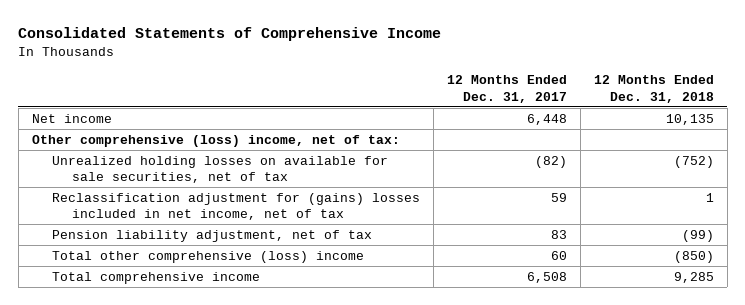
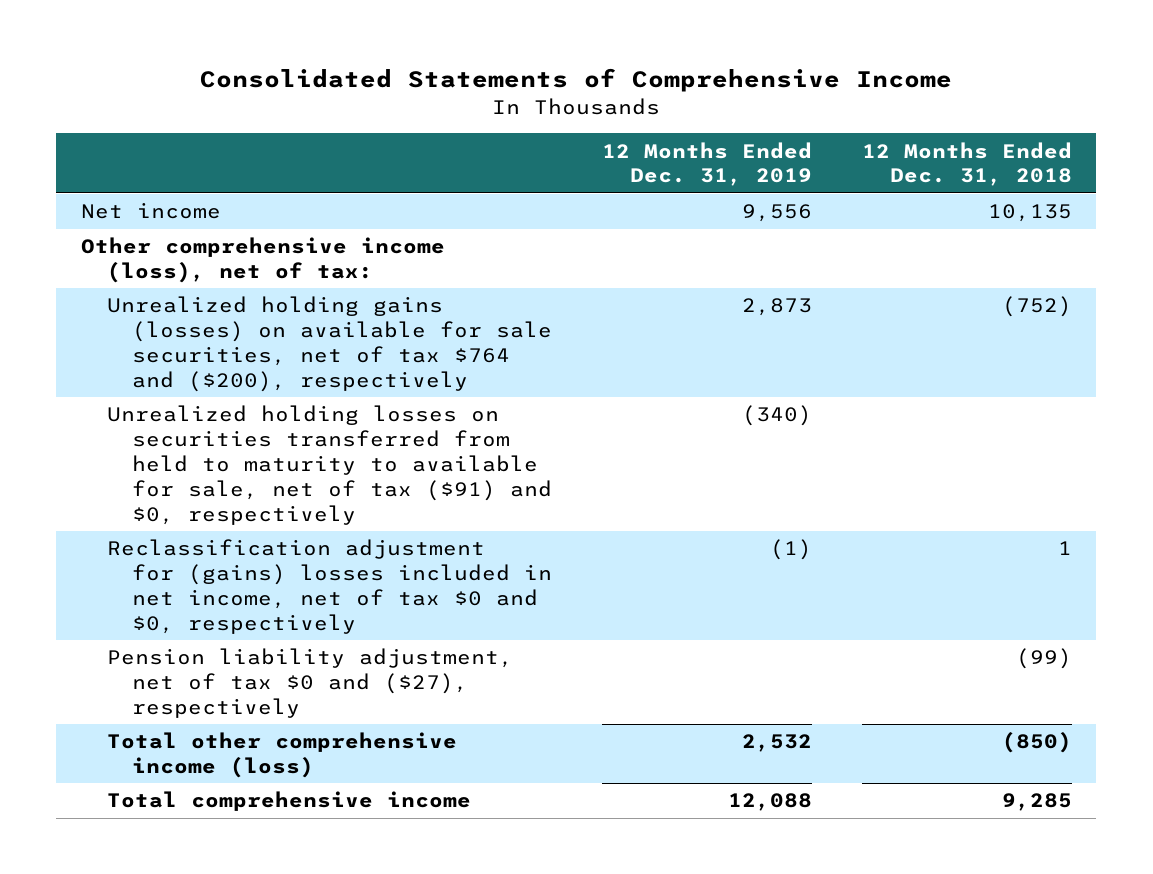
[446,74,567,103] 12 Months Ended Dec. 31, 2017 -> none
none -> [601,141,812,187] 12 Months Ended Dec. 31, 2019
[31,134,400,147] Other comprehensive (loss) income, net of tax: -> [81,237,446,284] Other comprehensive income (loss), net of tax:
[51,155,388,184] Unrealized holding losses on available for sale securities, net of tax -> [106,296,553,392] Unrealized holding gains (losses) on available for sale securities, net of tax $764 and ($200), respectively
none -> [106,405,553,525] Unrealized holding losses on securities transferred from held to maturity to available for sale, net of tax ($91) and $0, respectively
[51,192,420,221] Reclassification adjustment for (gains) losses included in net income, net of tax -> [106,539,553,634] Reclassification adjustment for (gains) losses included in net income, net of tax $0 and $0, respectively
[51,229,372,242] Pension liability adjustment, net of tax -> [106,648,513,718] Pension liability adjustment, net of tax $0 and ($27), respectively
[51,250,364,263] Total other comprehensive (loss) income -> [106,732,457,779] Total other comprehensive income (loss)

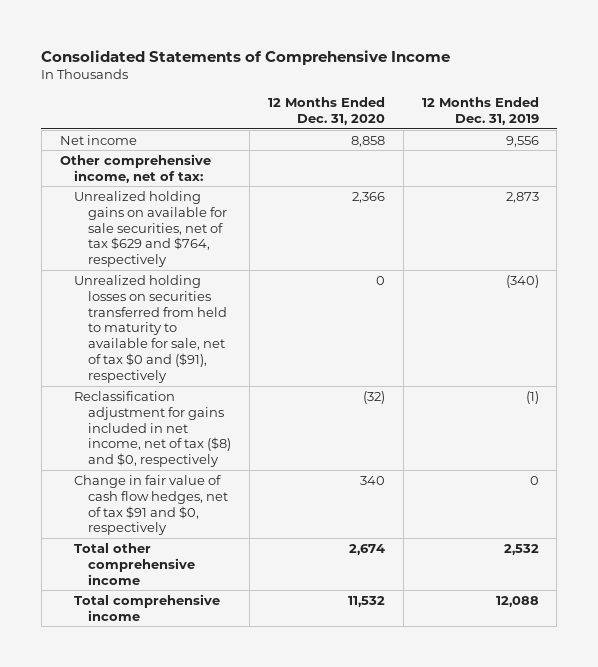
[861,141,1072,187] 12 Months Ended Dec. 31, 2018 -> none
none -> [267,97,385,125] 12 Months Ended Dec. 31, 2020
[106,648,513,718] Pension liability adjustment, net of tax $0 and ($27), respectively -> none
[81,237,446,284] Other comprehensive income (loss), net of tax: -> [59,153,211,183] Other comprehensive income, net of tax:
[106,296,553,392] Unrealized holding gains (losses) on available for sale securities, net of tax $764 and ($200), respectively -> [73,190,228,268] Unrealized holding gains on available for sale securities, net of tax $629 and $764, respectively
[106,405,553,525] Unrealized holding losses on securities transferred from held to maturity to available for sale, net of tax ($91) and $0, respectively -> [73,274,228,384] Unrealized holding losses on securities transferred from held to maturity to available for sale, net of tax $0 and ($91), respectively
[106,539,553,634] Reclassification adjustment for (gains) losses included in net income, net of tax $0 and $0, respectively -> [73,390,232,468] Reclassification adjustment for gains included in net income, net of tax ($8) and $0, respectively
none -> [73,474,229,536] Change in fair value of cash flow hedges, net of tax $91 and $0, respectively
[106,732,457,779] Total other comprehensive income (loss) -> [73,542,196,585] Total other comprehensive income

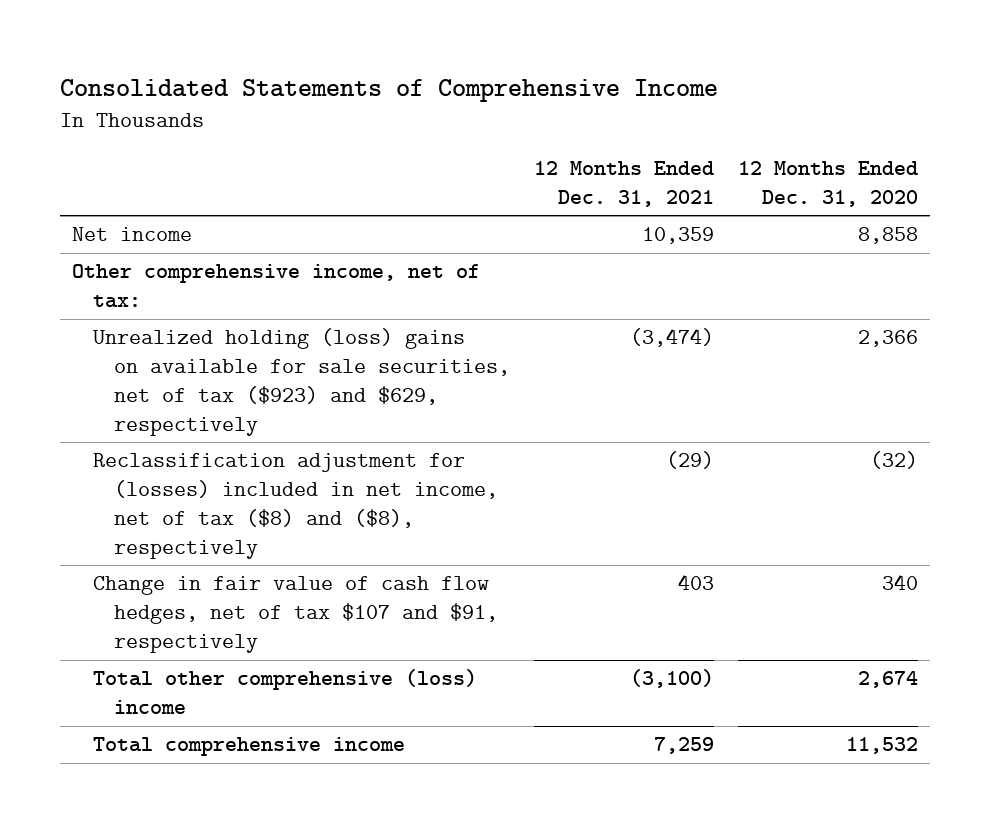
[421,97,539,125] 12 Months Ended Dec. 31, 2019 -> none
none -> [533,161,714,208] 12 Months Ended Dec. 31, 2021
[73,190,228,268] Unrealized holding gains on available for sale securities, net of tax $629 and $764, respectively -> none
[73,274,228,384] Unrealized holding losses on securities transferred from held to maturity to available for sale, net of tax $0 and ($91), respectively -> [92,328,510,437] Unrealized holding (loss) gains on available for sale securities, net of tax ($923) and $629, respectively
[375,275,385,285] 0 -> [857,330,918,348] 2,366
[73,390,232,468] Reclassification adjustment for gains included in net income, net of tax ($8) and $0, respectively -> [92,453,498,560] Reclassification adjustment for (losses) included in net income, net of tax ($8) and ($8), respectively
[73,474,229,536] Change in fair value of cash flow hedges, net of tax $91 and $0, respectively -> [92,576,498,654] Change in fair value of cash flow hedges, net of tax $107 and $91, respectively
[73,542,196,585] Total other comprehensive income -> [92,669,477,715] Total other comprehensive (loss) income

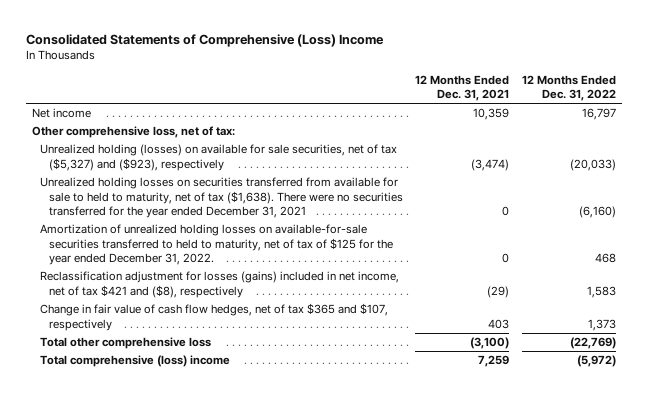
[59,78,718,102] Consolidated Statements of Comprehensive Income -> [25,33,384,47] Consolidated Statements of Comprehensive (Loss) Income
[737,161,918,208] 12 Months Ended Dec. 31, 2020 -> none
none -> [521,74,616,102] 12 Months Ended Dec. 31, 2022
[71,264,480,309] Other comprehensive income, net of tax: -> [32,126,236,139] Other comprehensive loss, net of tax:
[92,328,510,437] Unrealized holding (loss) gains on available for sale securities, net of tax ($923) and $629, respectively -> [40,144,398,171] Unrealized holding (losses) on available for sale securities, net of tax ($5,327) and ($923), respectively
none -> [40,177,403,218] Unrealized holding losses on securities transferred from available for sale to held to maturity, net of tax ($1,638). There were no securities transferred for the year ended December 31, 2021
none -> [40,224,393,265] Amortization of unrealized holding losses on available-for-sale securities transferred to held to maturity, net of tax of $125 for the year ended December 31, 2022.
[92,453,498,560] Reclassification adjustment for (losses) included in net income, net of tax ($8) and ($8), respectively -> [40,271,400,298] Reclassification adjustment for losses (gains) included in net income, net of tax $421 and ($8), respectively
[92,576,498,654] Change in fair value of cash flow hedges, net of tax $107 and $91, respectively -> [40,303,389,331] Change in fair value of cash flow hedges, net of tax $365 and $107, respectively
[92,669,477,715] Total other comprehensive (loss) income -> [40,337,212,350] Total other comprehensive loss
[92,737,405,757] Total comprehensive income -> [40,355,231,368] Total comprehensive (loss) income

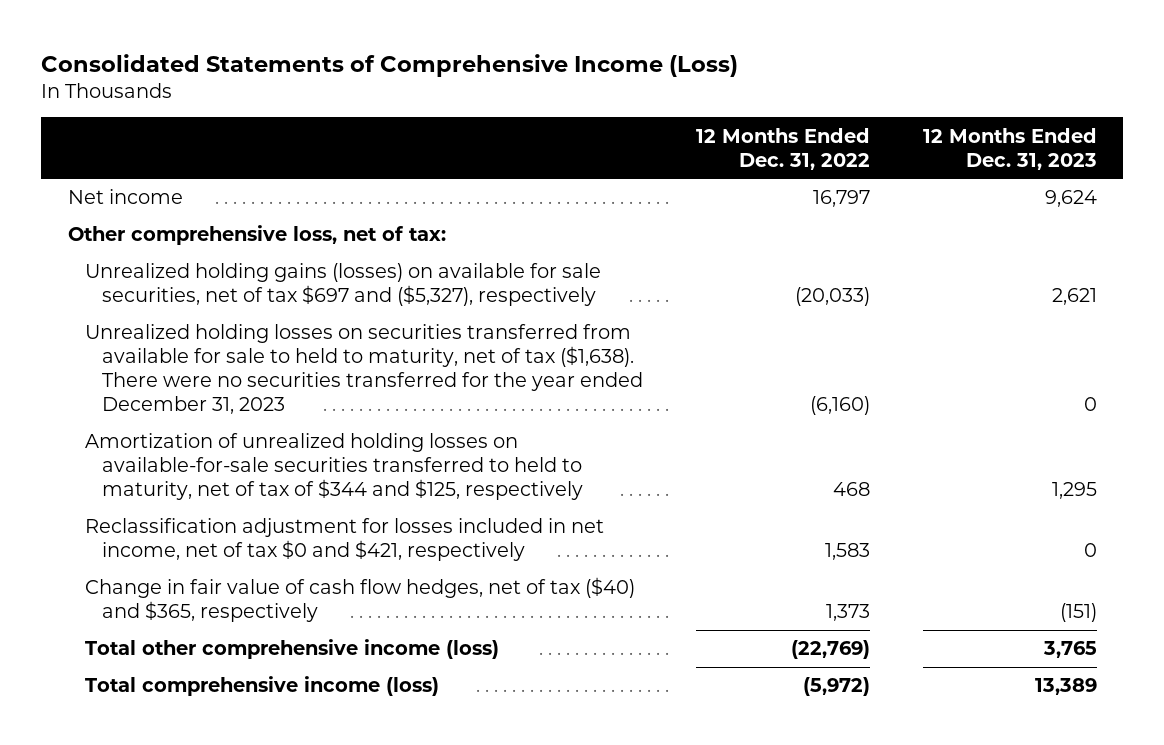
[25,33,384,47] Consolidated Statements of Comprehensive (Loss) Income -> [41,53,739,77] Consolidated Statements of Comprehensive Income (Loss)
[415,74,510,102] 12 Months Ended Dec. 31, 2021 -> none
none -> [922,127,1097,170] 12 Months Ended Dec. 31, 2023
[40,144,398,171] Unrealized holding (losses) on available for sale securities, net of tax ($5,327) and ($923), respectively -> [84,263,601,307] Unrealized holding gains (losses) on available for sale securities, net of tax $697 and ($5,327), respectively
[40,177,403,218] Unrealized holding losses on securities transferred from available for sale to held to maturity, net of tax ($1,638). There were no securities transferred for the year ended December 31, 2021 -> [84,324,643,415] Unrealized holding losses on securities transferred from available for sale to held to maturity, net of tax ($1,638). There were no securities transferred for the year ended December 31, 2023
[40,224,393,265] Amortization of unrealized holding losses on available-for-sale securities transferred to held to maturity, net of tax of $125 for the year ended December 31, 2022. -> [84,433,583,501] Amortization of unrealized holding losses on available-for-sale securities transferred to held to maturity, net of tax of $344 and $125, respectively
[40,271,400,298] Reclassification adjustment for losses (gains) included in net income, net of tax $421 and ($8), respectively -> [84,518,604,562] Reclassification adjustment for losses included in net income, net of tax $0 and $421, respectively
[40,303,389,331] Change in fair value of cash flow hedges, net of tax $365 and $107, respectively -> [84,577,635,623] Change in fair value of cash flow hedges, net of tax ($40) and $365, respectively
[40,337,212,350] Total other comprehensive loss -> [84,639,499,660] Total other comprehensive income (loss)
[40,355,231,368] Total comprehensive (loss) income -> [84,676,439,697] Total comprehensive income (loss)

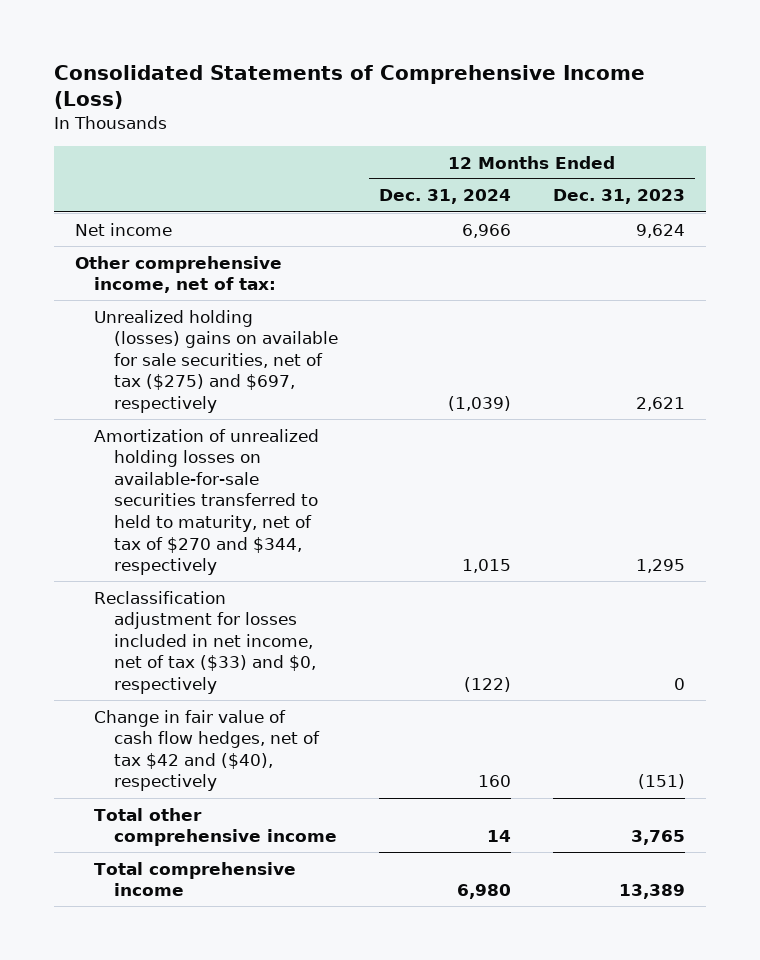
[695,127,870,170] 12 Months Ended Dec. 31, 2022 -> none
none -> [379,189,512,205] Dec. 31, 2024
[84,324,643,415] Unrealized holding losses on securities transferred from available for sale to held to maturity, net of tax ($1,638). There were no securities transferred for the year ended December 31, 2023 -> none
[67,225,446,246] Other comprehensive loss, net of tax: -> [74,255,282,294] Other comprehensive income, net of tax:
[84,263,601,307] Unrealized holding gains (losses) on available for sale securities, net of tax $697 and ($5,327), respectively -> [94,309,338,414] Unrealized holding (losses) gains on available for sale securities, net of tax ($275) and $697, respectively
[84,433,583,501] Amortization of unrealized holding losses on available-for-sale securities transferred to held to maturity, net of tax of $344 and $125, respectively -> [94,428,320,576] Amortization of unrealized holding losses on available-for-sale securities transferred to held to maturity, net of tax of $270 and $344, respectively
[84,518,604,562] Reclassification adjustment for losses included in net income, net of tax $0 and $421, respectively -> [94,590,316,695] Reclassification adjustment for losses included in net income, net of tax ($33) and $0, respectively
[84,577,635,623] Change in fair value of cash flow hedges, net of tax ($40) and $365, respectively -> [94,709,320,792] Change in fair value of cash flow hedges, net of tax $42 and ($40), respectively
[84,639,499,660] Total other comprehensive income (loss) -> [94,807,337,847] Total other comprehensive income
[84,676,439,697] Total comprehensive income (loss) -> [94,861,297,897] Total comprehensive income

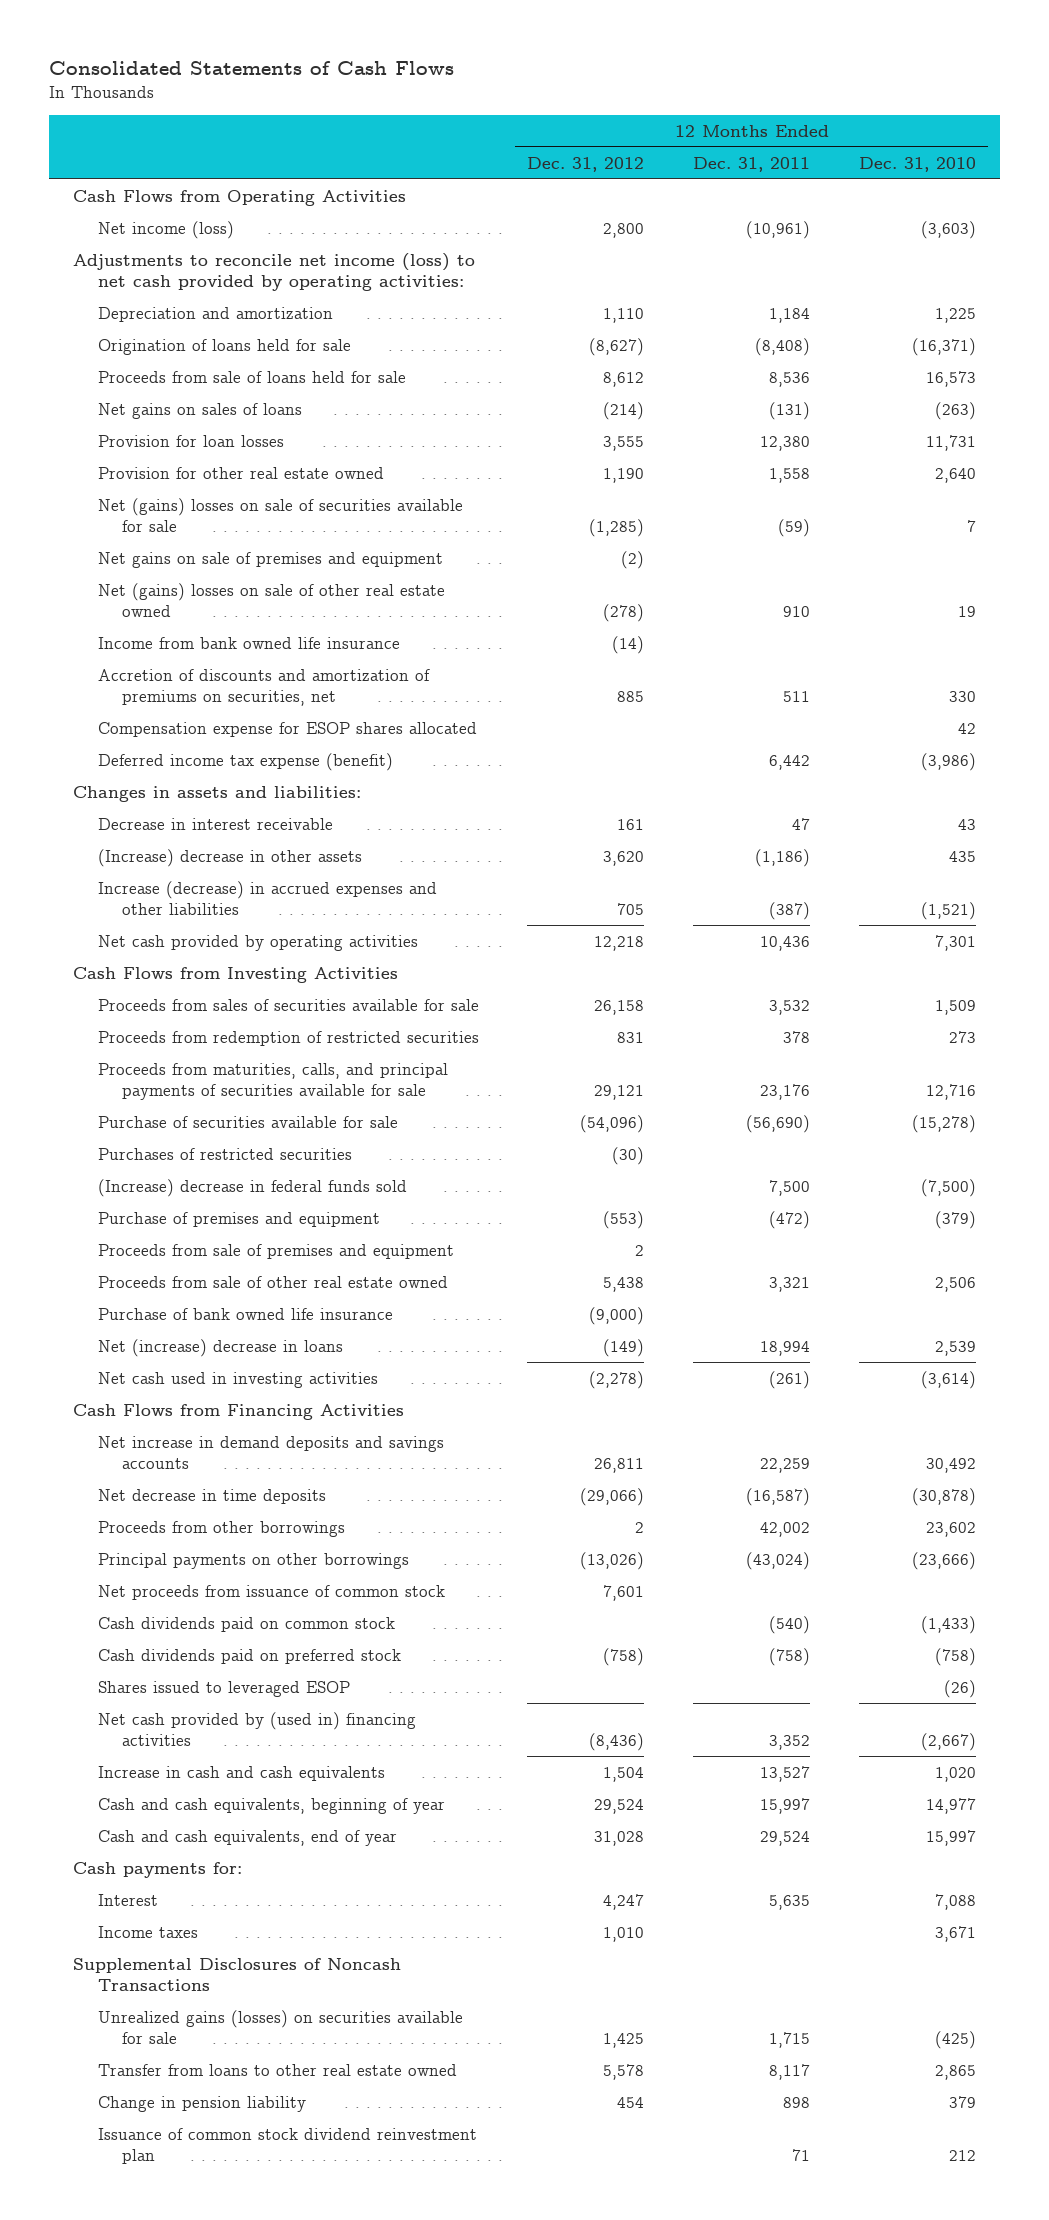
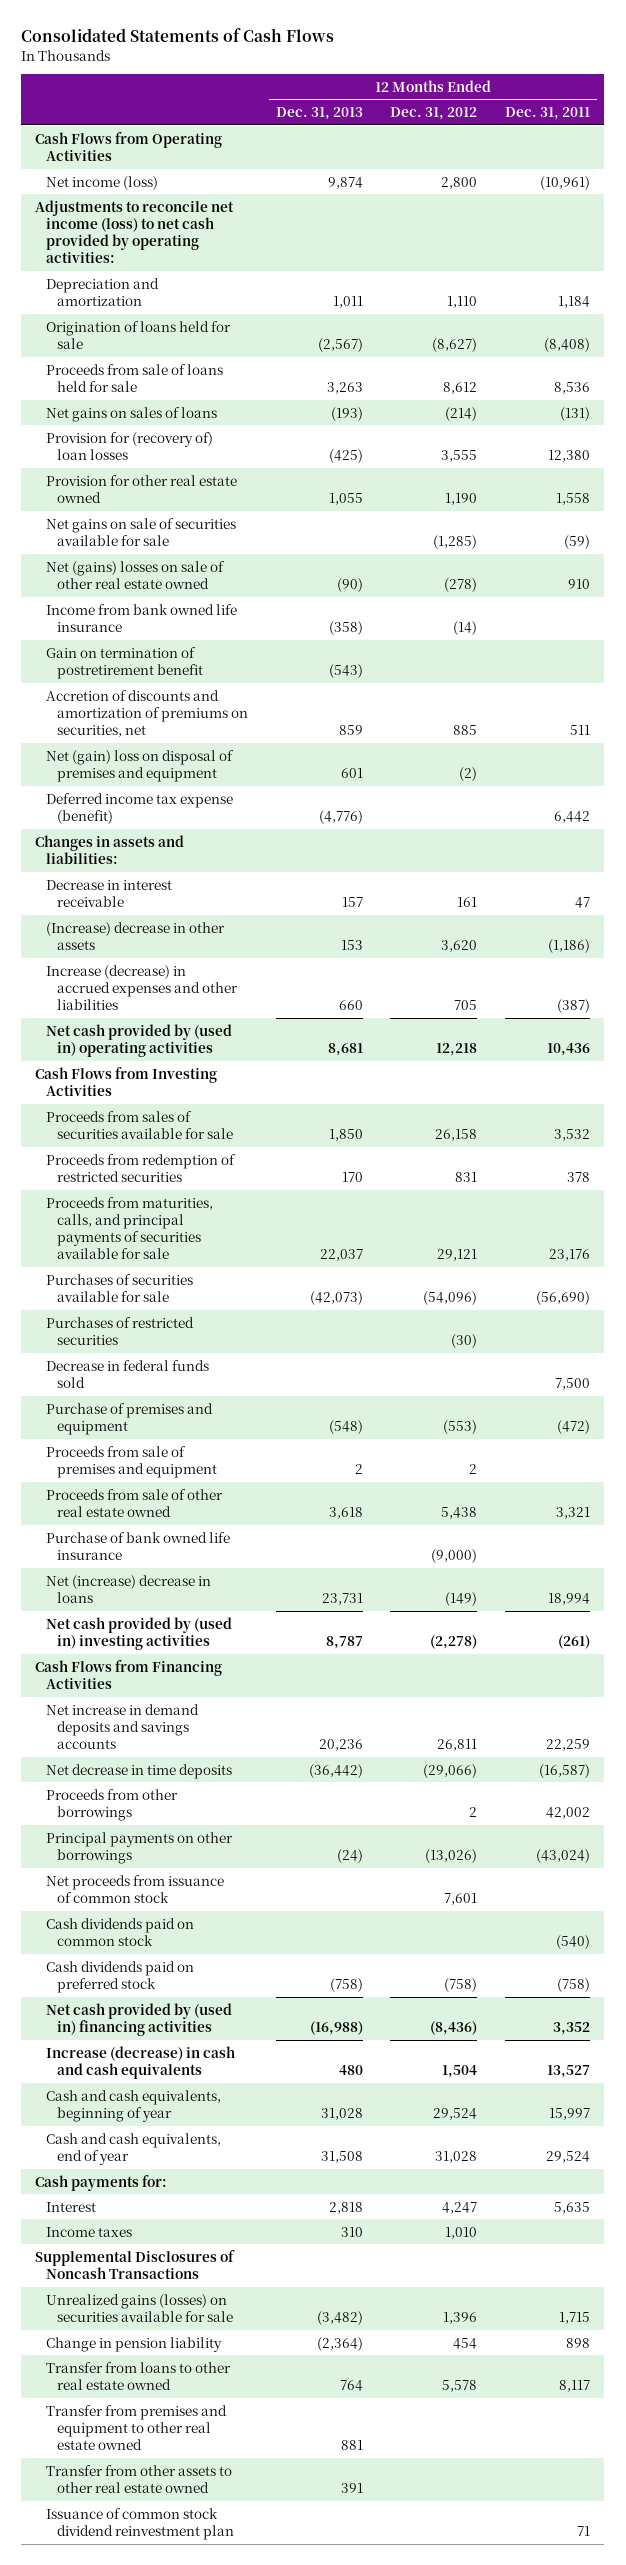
[859,156,977,172] Dec. 31, 2010 -> none
none -> [275,107,363,121] Dec. 31, 2013
[97,434,284,447] Provision for loan losses -> [46,431,214,460] Provision for (recovery of) loan losses
[97,551,443,568] Net gains on sale of premises and equipment -> none
[97,497,463,533] Net (gains) losses on sale of securities available for sale -> [46,517,237,546] Net gains on sale of securities available for sale
none -> [46,646,203,679] Gain on termination of postretirement benefit
[97,721,477,737] Compensation expense for ESOP shares allocated -> none
none -> [46,749,235,782] Net (gain) loss on disposal of premises and equipment
[97,934,418,951] Net cash provided by operating activities -> [46,1023,233,1057] Net cash provided by (used in) operating activities
[97,1115,398,1128] Purchase of securities available for sale -> [46,1273,194,1302] Purchases of securities available for sale
[97,1178,407,1197] (Increase) decrease in federal funds sold -> [46,1359,210,1388] Decrease in federal funds sold
[97,1371,378,1388] Net cash used in investing activities -> [46,1616,233,1650] Net cash provided by (used in) investing activities
[97,1680,350,1697] Shares issued to leveraged ESOP -> none
[97,1765,385,1781] Increase in cash and cash equivalents -> [46,2045,236,2079] Increase (decrease) in cash and cash equivalents
[603,2033,645,2049] 1,425 -> [443,2311,478,2324] 1,396
[97,2063,457,2076] Transfer from loans to other real estate owned -> [46,2361,232,2390] Transfer from loans to other real estate owned
none -> [46,2404,228,2450] Transfer from premises and equipment to other real estate owned
none -> [46,2464,233,2493] Transfer from other assets to other real estate owned

